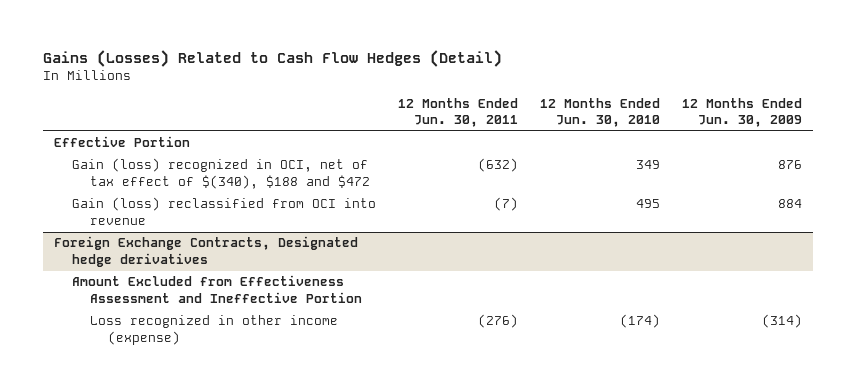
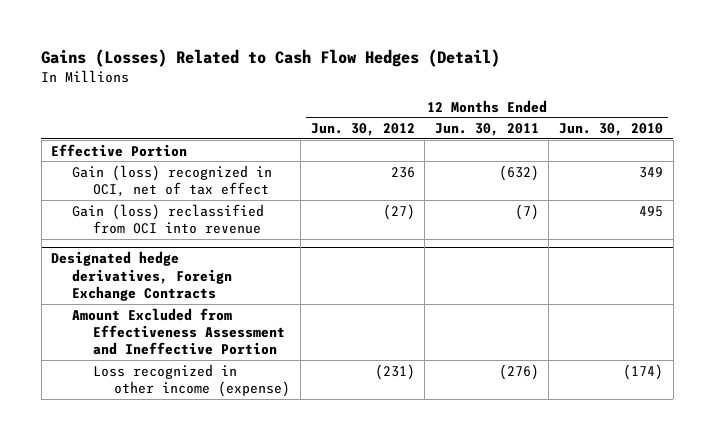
[681,97,802,128] 12 Months Ended Jun. 30, 2009 -> none
none -> [310,123,415,137] Jun. 30, 2012
[71,158,371,189] Gain (loss) recognized in OCI, net of tax effect of $(340), $188 and $472 -> [72,164,273,197] Gain (loss) recognized in OCI, net of tax effect
[53,236,358,267] Foreign Exchange Contracts, Designated hedge derivatives -> [51,251,233,302] Designated hedge derivatives, Foreign Exchange Contracts

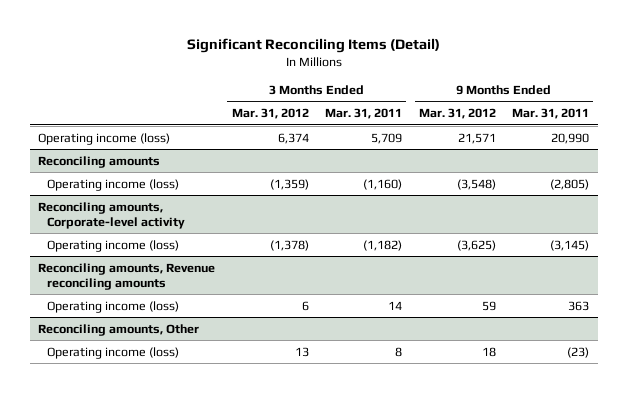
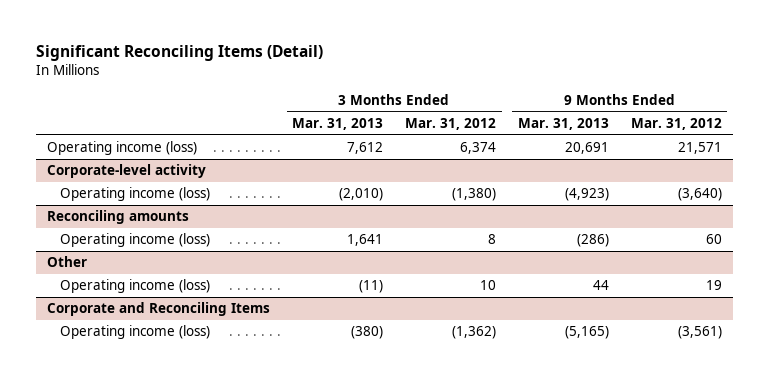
[325,108,403,120] Mar. 31, 2011 -> none
[512,108,590,120] Mar. 31, 2011 -> none
none -> [292,117,384,130] Mar. 31, 2013
none -> [517,117,609,130] Mar. 31, 2013
none -> [47,164,207,179] Corporate-level activity
none -> [59,187,210,202] Operating income (loss)
[38,201,186,229] Reconciling amounts, Corporate-level activity -> none
[38,262,216,290] Reconciling amounts, Revenue reconciling amounts -> none
[38,323,200,336] Reconciling amounts, Other -> none
[47,346,180,359] Operating income (loss) -> none
[269,178,309,190] (1,359) -> [488,234,497,245] 8
[456,178,496,190] (3,548) -> [705,234,722,245] 60
none -> [47,256,88,268] Other
[269,239,309,251] (1,378) -> [480,280,497,291] 10
[456,239,496,251] (3,625) -> [705,280,722,291] 19
none -> [47,302,271,317] Corporate and Reconciling Items
[301,300,309,311] 6 -> [452,326,497,340] (1,362)
[481,300,496,311] 59 -> [677,326,722,340] (3,561)

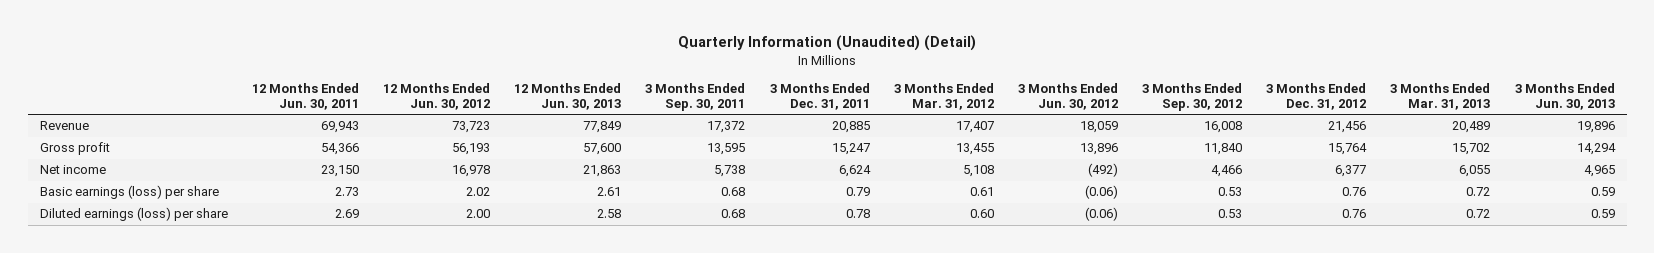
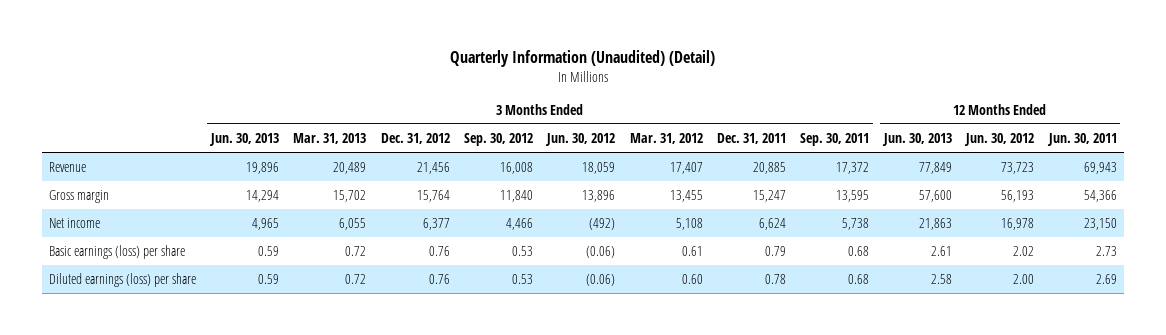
[39,142,110,156] Gross profit -> [49,190,110,204] Gross margin

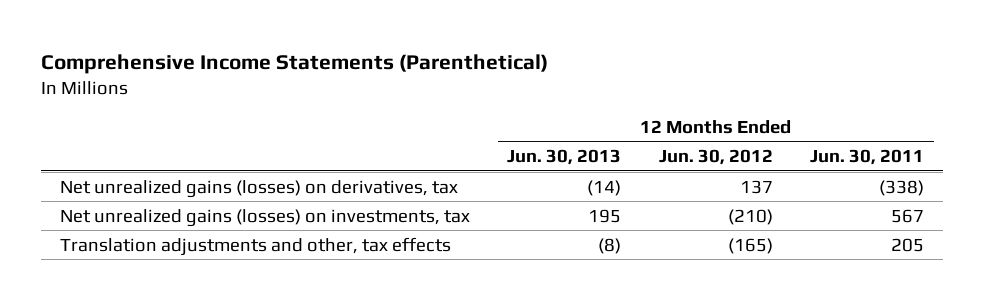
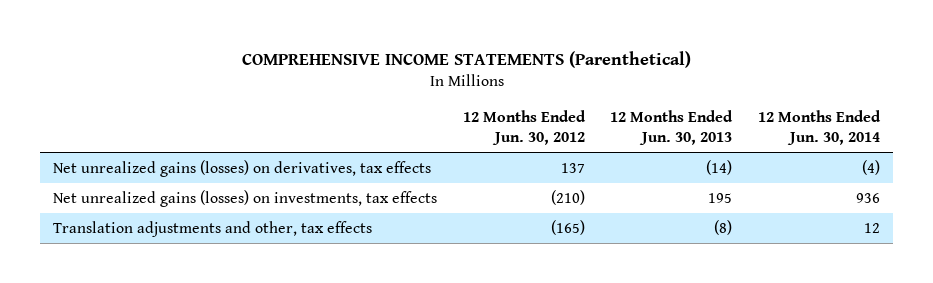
[40,54,548,75] Comprehensive Income Statements (Parenthetical) -> [241,50,691,68] COMPREHENSIVE INCOME STATEMENTS (Parenthetical)
[810,149,925,166] Jun. 30, 2011 -> none
none -> [757,109,881,145] 12 Months Ended Jun. 30, 2014
[59,179,458,198] Net unrealized gains (losses) on derivatives, tax -> [53,159,432,177] Net unrealized gains (losses) on derivatives, tax effects
[59,208,470,227] Net unrealized gains (losses) on investments, tax -> [53,189,438,207] Net unrealized gains (losses) on investments, tax effects

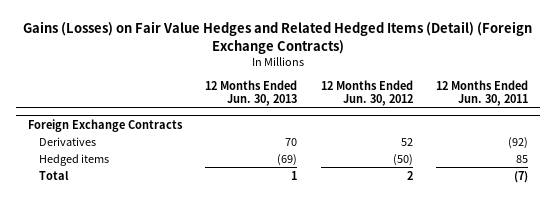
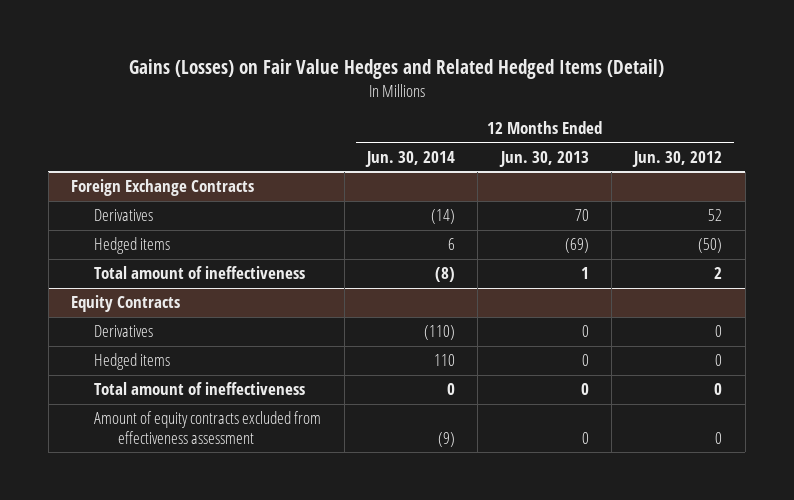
[22,21,532,54] Gains (Losses) on Fair Value Hedges and Related Hedged Items (Detail) (Foreign Exchange Contracts) -> [128,59,664,80] Gains (Losses) on Fair Value Hedges and Related Hedged Items (Detail)
[436,79,529,107] 12 Months Ended Jun. 30, 2011 -> none
none -> [365,150,456,167] Jun. 30, 2014
[39,170,70,180] Total -> none
none -> [94,266,306,280] Total amount of ineffectiveness
none -> [71,295,181,313] Equity Contracts
none -> [94,325,154,338] Derivatives
none -> [94,353,171,371] Hedged items
none -> [94,382,306,396] Total amount of ineffectiveness
none -> [94,411,322,444] Amount of equity contracts excluded from effectiveness assessment

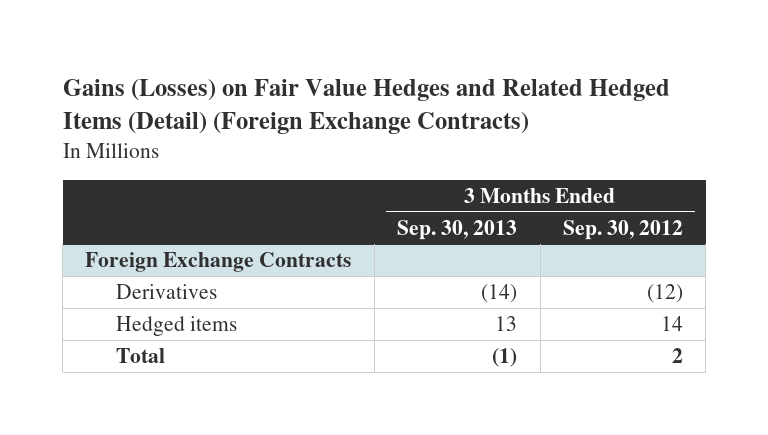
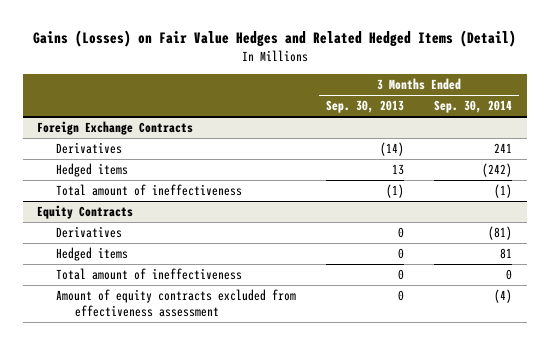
[62,78,670,135] Gains (Losses) on Fair Value Hedges and Related Hedged Items (Detail) (Foreign Exchange Contracts) -> [32,30,516,48] Gains (Losses) on Fair Value Hedges and Related Hedged Items (Detail)
[563,219,684,240] Sep. 30, 2012 -> none
none -> [433,100,512,114] Sep. 30, 2014
[115,348,165,364] Total -> none
none -> [56,184,243,197] Total amount of ineffectiveness
none -> [37,205,134,220] Equity Contracts
none -> [56,226,123,239] Derivatives
none -> [56,247,129,262] Hedged items
none -> [56,268,243,281] Total amount of ineffectiveness
none -> [56,289,297,318] Amount of equity contracts excluded from effectiveness assessment

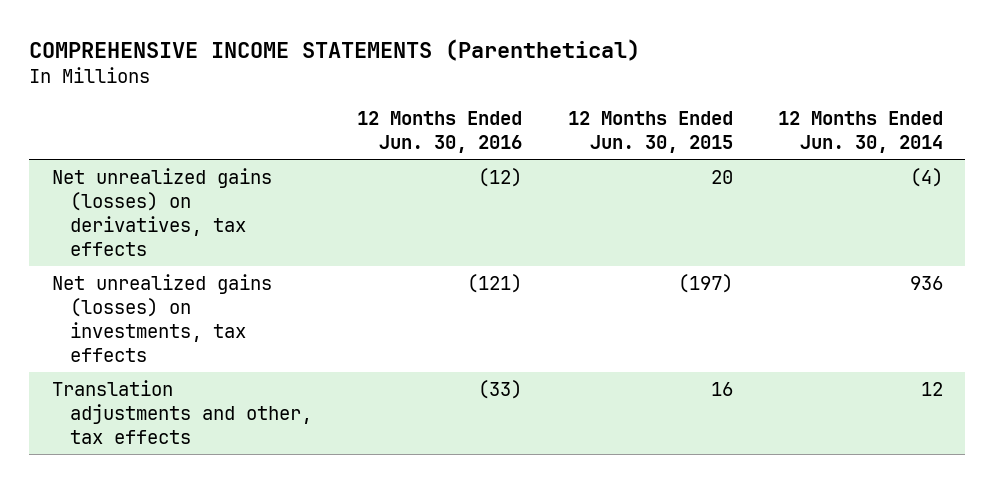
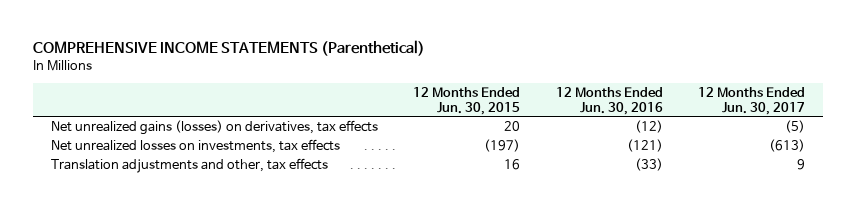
[777,111,943,154] 12 Months Ended Jun. 30, 2014 -> none
none -> [697,86,805,115] 12 Months Ended Jun. 30, 2017
[51,273,272,362] Net unrealized gains (losses) on investments, tax effects -> [51,138,341,153] Net unrealized losses on investments, tax effects

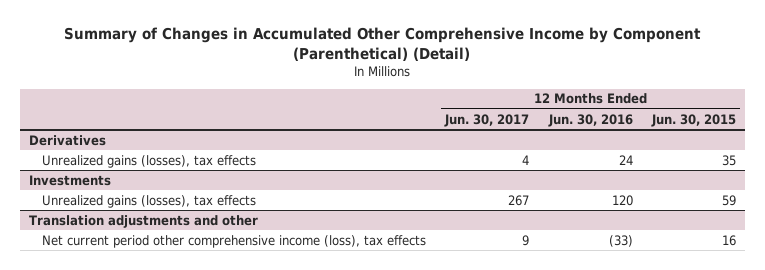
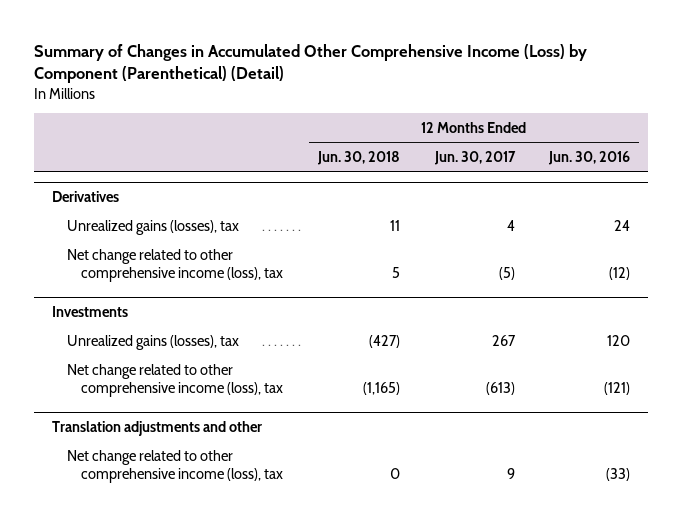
[64,27,702,62] Summary of Changes in Accumulated Other Comprehensive Income by Component (Parenthetical) (Detail) -> [34,43,588,84] Summary of Changes in Accumulated Other Comprehensive Income (Loss) by Component (Parenthetical) (Detail)
[650,113,736,127] Jun. 30, 2015 -> none
none -> [317,151,401,166] Jun. 30, 2018
[42,154,257,168] Unrealized gains (losses), tax effects -> [66,219,239,235] Unrealized gains (losses), tax
none -> [66,248,284,283] Net change related to other comprehensive income (loss), tax
[42,194,257,208] Unrealized gains (losses), tax effects -> [66,334,239,350] Unrealized gains (losses), tax
none -> [66,363,284,398] Net change related to other comprehensive income (loss), tax
[42,234,427,248] Net current period other comprehensive income (loss), tax effects -> [66,449,284,484] Net change related to other comprehensive income (loss), tax

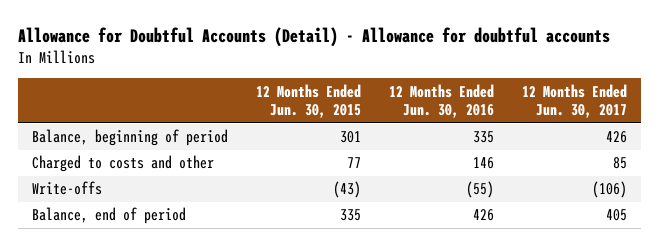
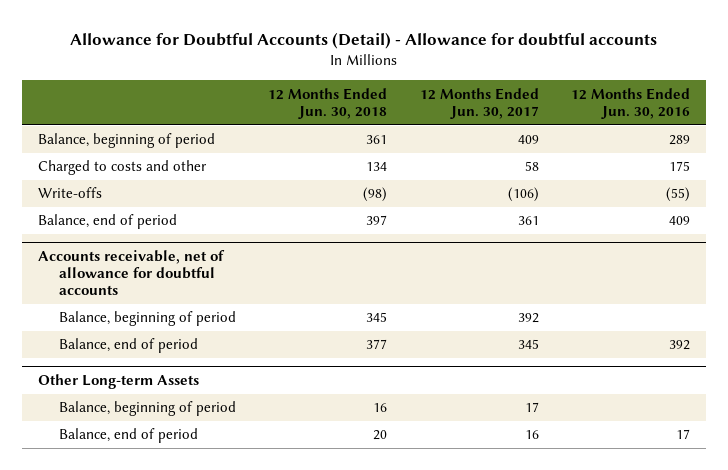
[255,83,361,119] 12 Months Ended Jun. 30, 2015 -> none
none -> [268,87,388,119] 12 Months Ended Jun. 30, 2018
[472,131,494,144] 335 -> [668,135,690,146] 289
[605,131,627,144] 426 -> [517,135,539,145] 409
[472,157,494,170] 146 -> [668,161,690,172] 175
[612,157,627,170] 85 -> [524,161,539,172] 58
[472,209,494,222] 426 -> [668,216,690,226] 409
[605,209,627,222] 405 -> [517,216,539,226] 361
none -> [38,250,226,296] Accounts receivable, net of allowance for doubtful accounts
none -> [59,311,237,327] Balance, beginning of period
none -> [59,338,199,354] Balance, end of period
none -> [38,374,200,390] Other Long-term Assets
none -> [59,401,237,417] Balance, beginning of period
none -> [59,428,199,444] Balance, end of period

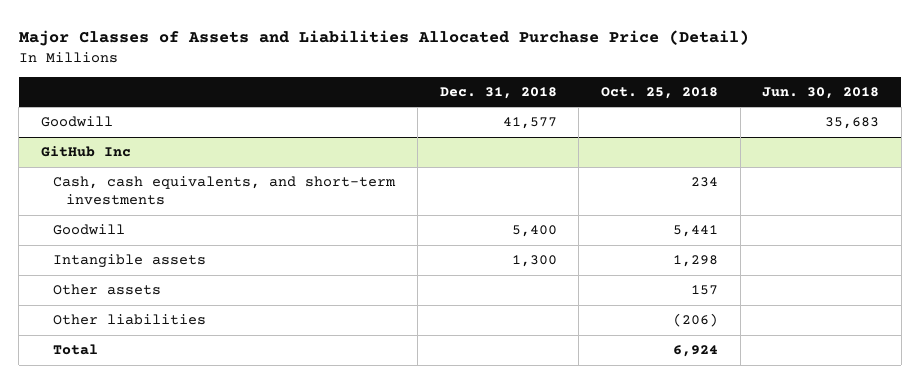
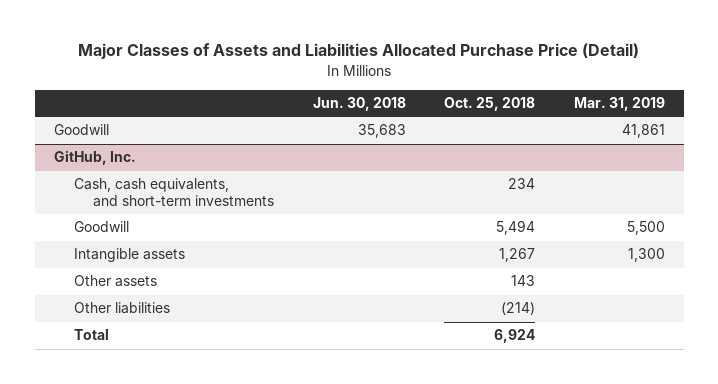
[439,86,557,99] Dec. 31, 2018 -> none
none -> [573,97,665,112] Mar. 31, 2019
[41,146,132,158] GitHub Inc -> [53,150,136,166] GitHub, Inc.
[673,225,719,238] 5,441 -> [496,220,536,236] 5,494
[673,255,719,268] 1,298 -> [499,248,536,263] 1,267
[691,285,719,296] 157 -> [511,275,536,287] 143
[673,313,719,328] (206) -> [501,302,536,316] (214)

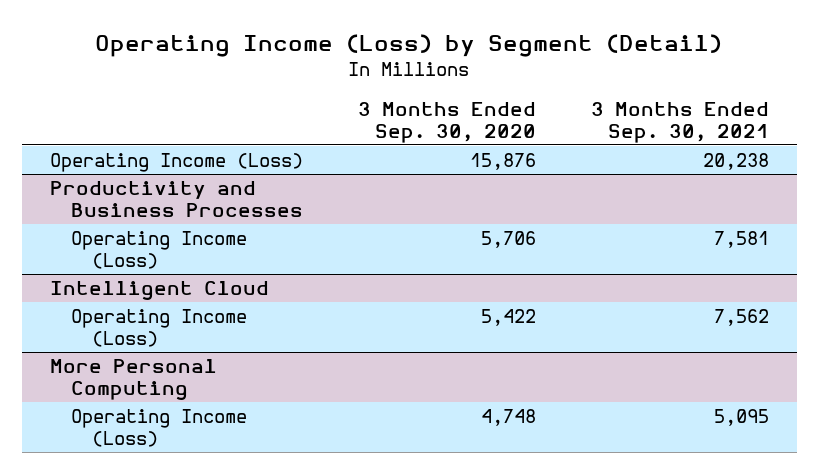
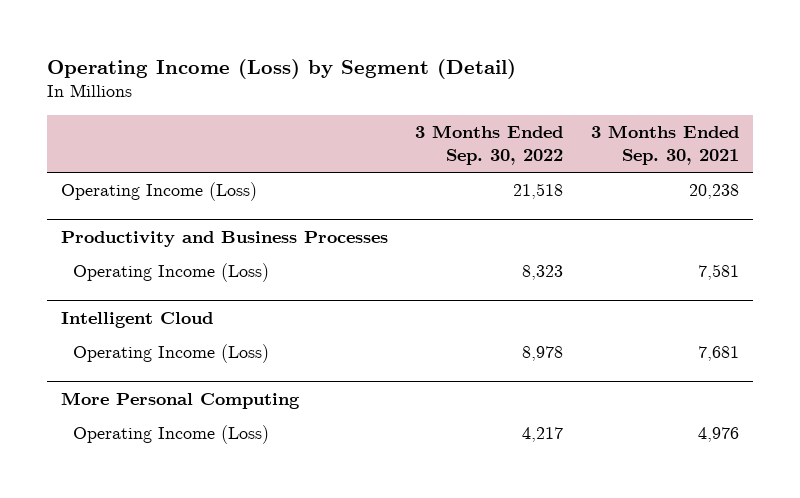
[358,101,537,143] 3 Months Ended Sep. 30, 2020 -> none
none -> [415,125,564,166] 3 Months Ended Sep. 30, 2022
[714,309,770,327] 7,562 -> [698,346,740,362] 7,681
[714,409,770,427] 5,095 -> [698,427,740,443] 4,976

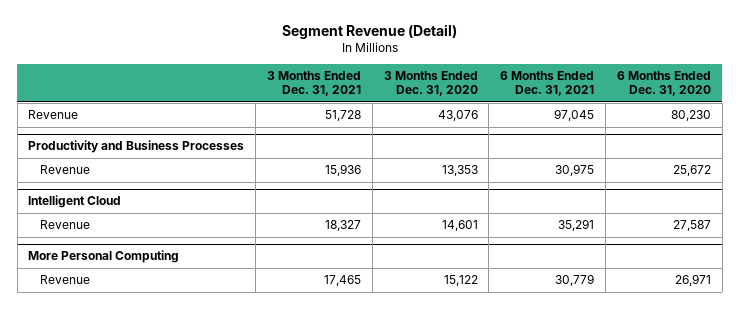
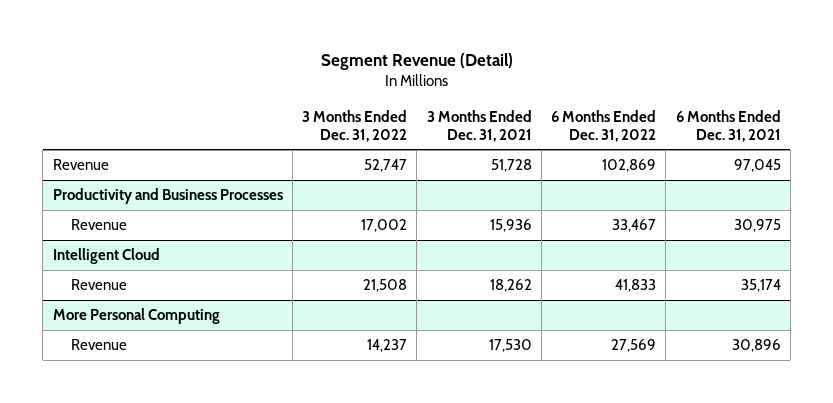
[383,71,478,97] 3 Months Ended Dec. 31, 2020 -> none
[616,71,711,97] 6 Months Ended Dec. 31, 2020 -> none
none -> [302,109,408,142] 3 Months Ended Dec. 31, 2022
none -> [551,109,657,142] 6 Months Ended Dec. 31, 2022
[325,220,362,232] 18,327 -> [489,279,532,293] 18,262
[558,219,595,232] 35,291 -> [740,279,781,293] 35,174
[324,275,362,287] 17,465 -> [488,339,532,353] 17,530
[555,274,595,287] 30,779 -> [731,339,781,353] 30,896

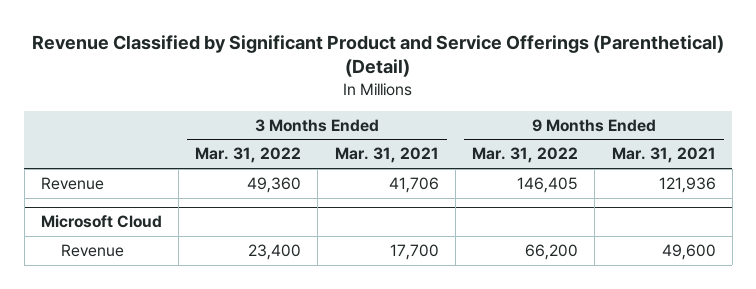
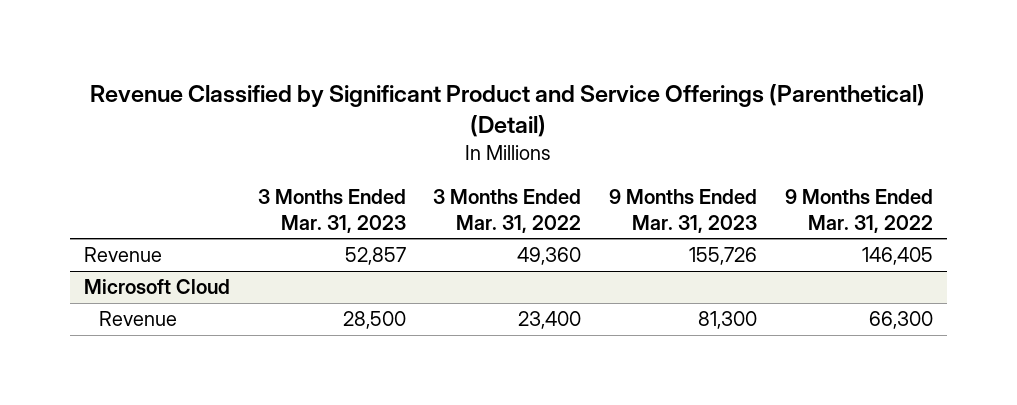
[334,147,439,164] Mar. 31, 2021 -> none
[611,147,716,164] Mar. 31, 2021 -> none
none -> [257,188,406,233] 3 Months Ended Mar. 31, 2023
none -> [609,188,758,233] 9 Months Ended Mar. 31, 2023
[525,243,579,260] 66,200 -> [868,311,933,330] 66,300

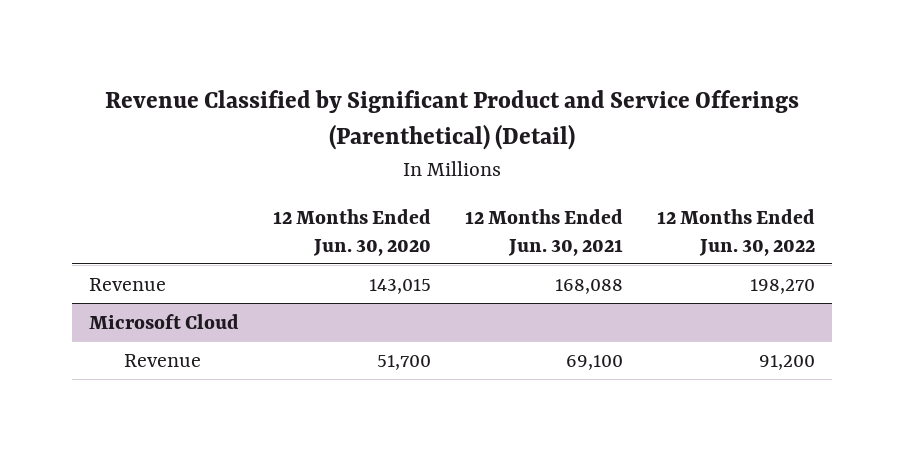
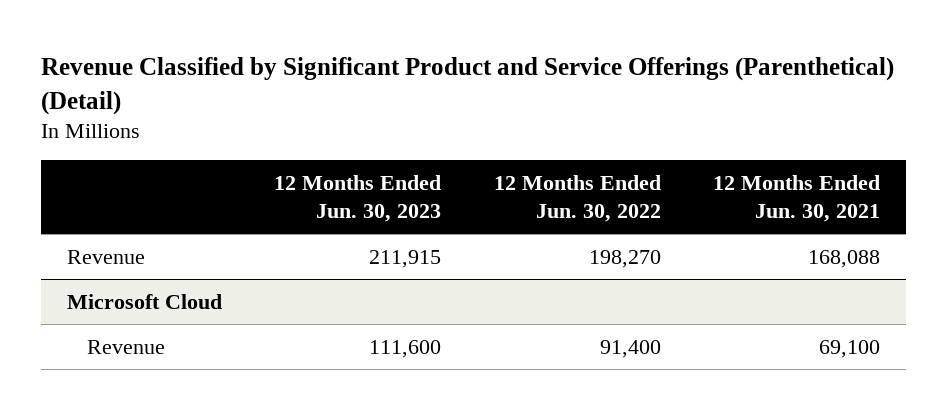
[273,209,432,256] 12 Months Ended Jun. 30, 2020 -> none
none -> [274,174,442,222] 12 Months Ended Jun. 30, 2023
[758,354,815,370] 91,200 -> [599,339,661,358] 91,400

